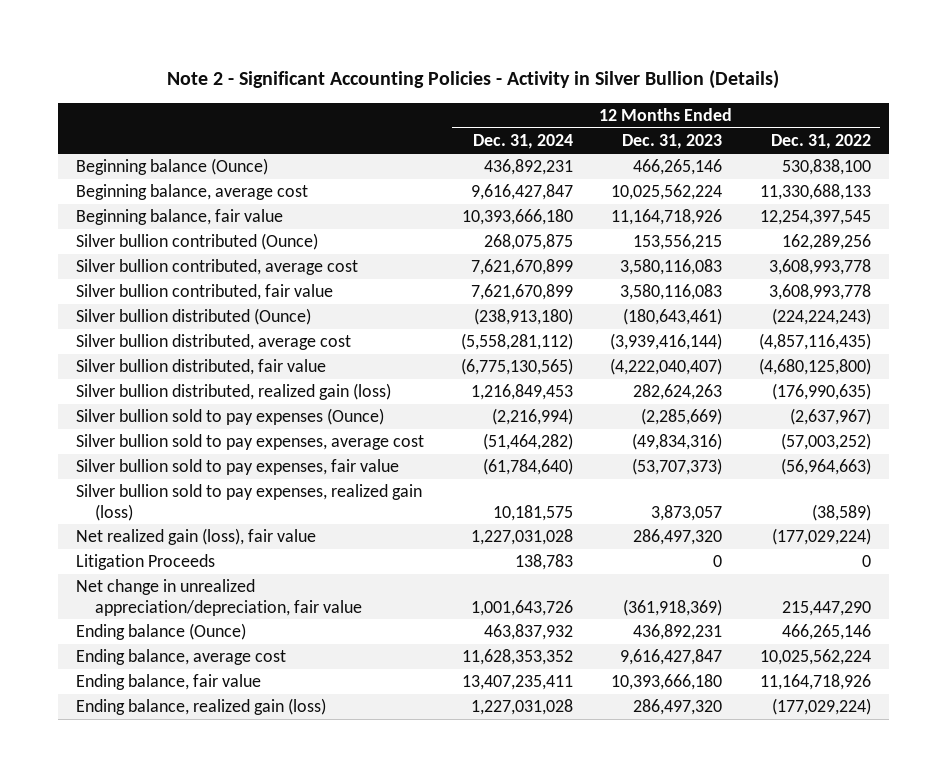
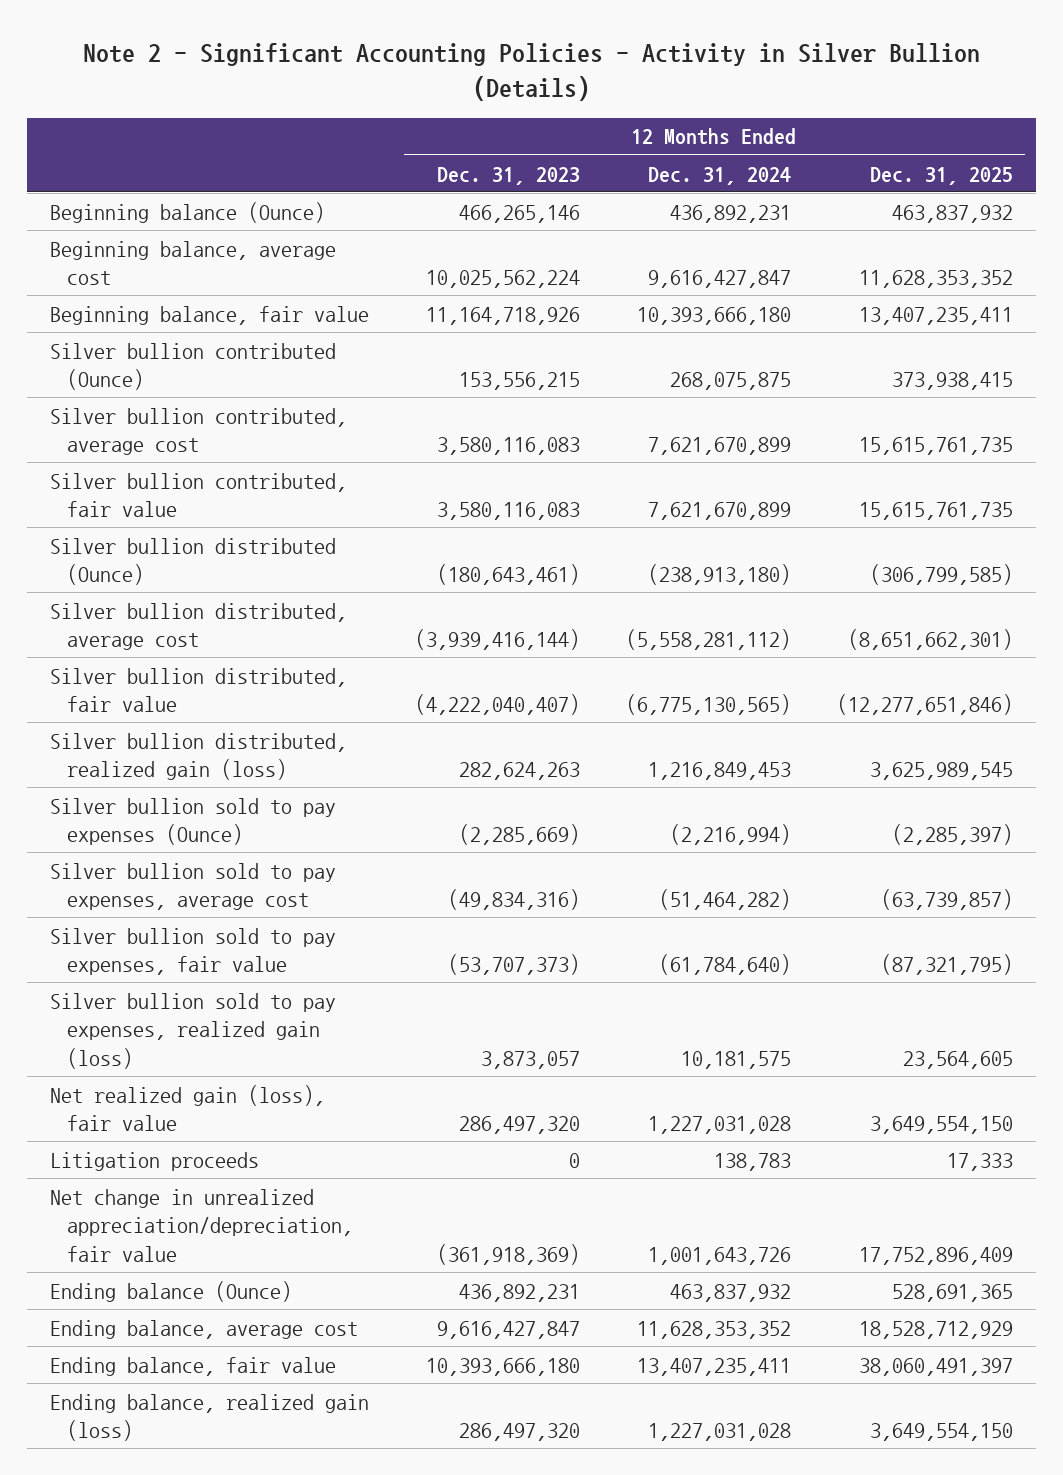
[770,134,871,150] Dec. 31, 2022 -> none
none -> [870,166,1014,185] Dec. 31, 2025
[76,554,216,571] Litigation Proceeds -> [50,1151,260,1171] Litigation proceeds

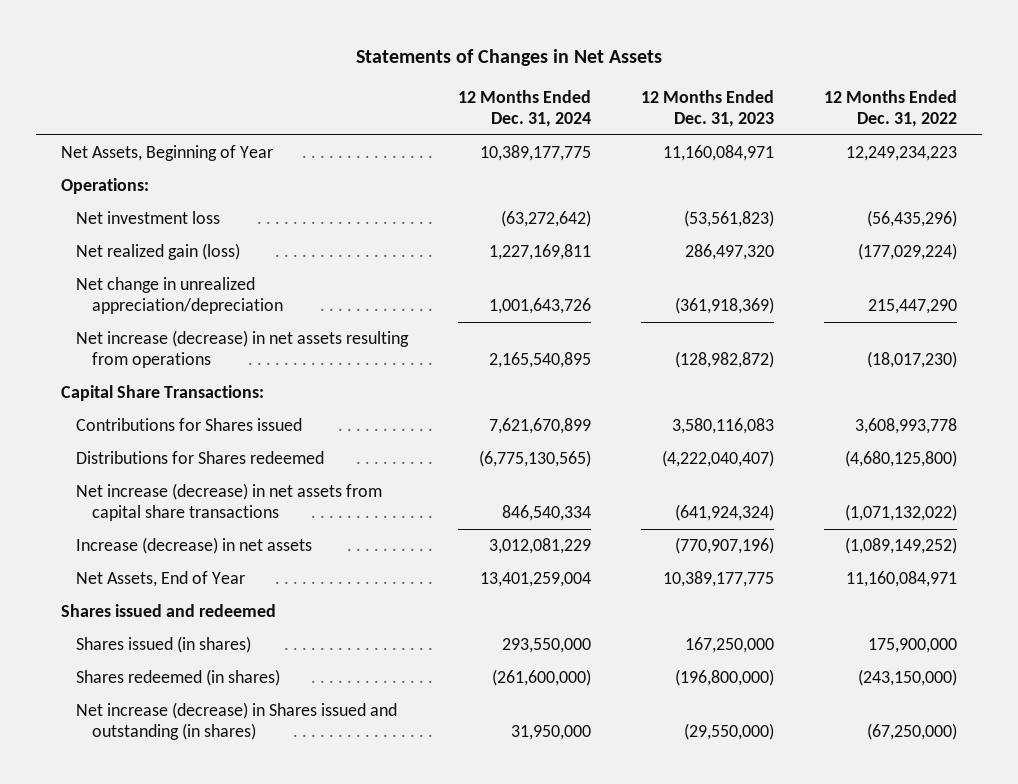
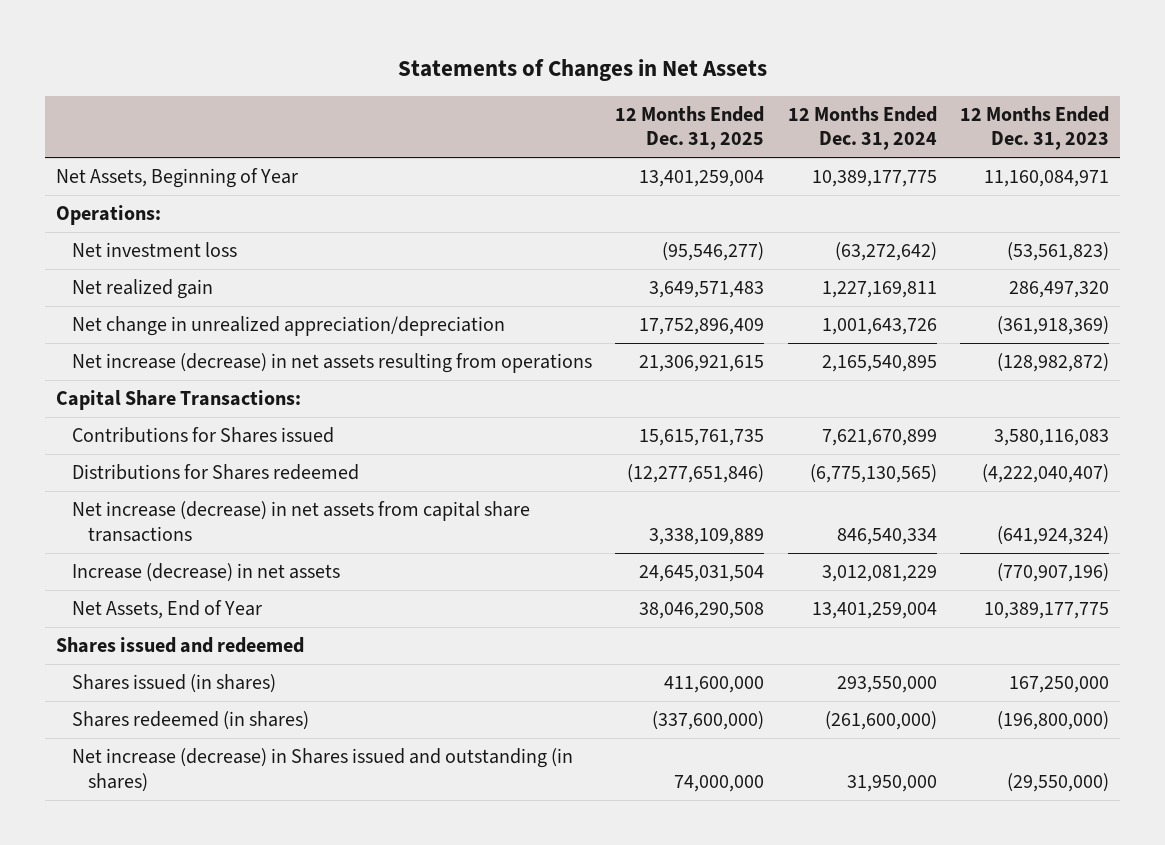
[824,89,958,127] 12 Months Ended Dec. 31, 2022 -> none
none -> [615,105,765,151] 12 Months Ended Dec. 31, 2025
[76,243,241,261] Net realized gain (loss) -> [71,279,213,300] Net realized gain

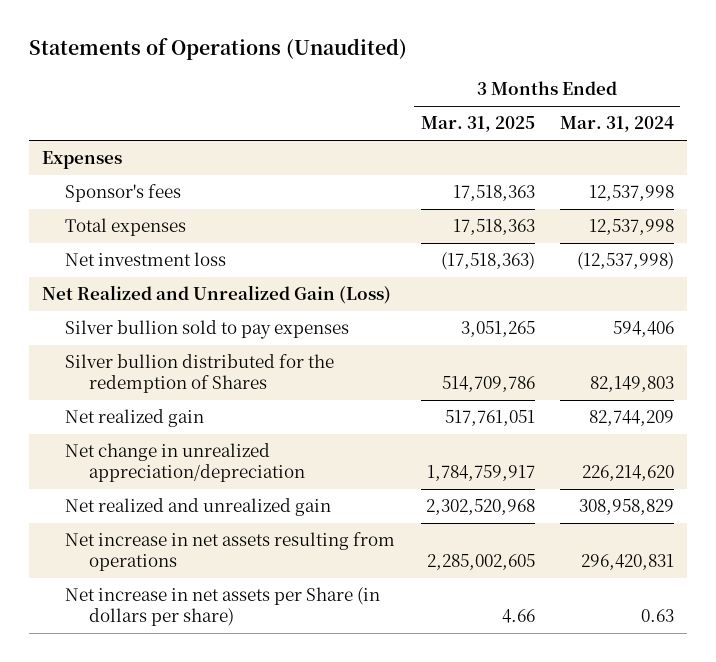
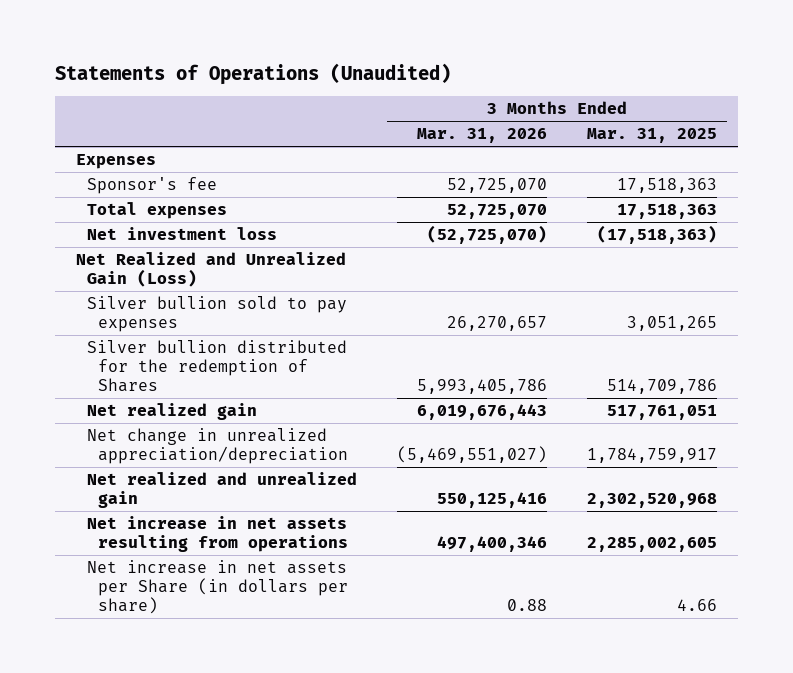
[559,116,674,133] Mar. 31, 2024 -> none
none -> [417,128,548,144] Mar. 31, 2026
[65,184,182,203] Sponsor's fees -> [86,177,217,195] Sponsor's fee

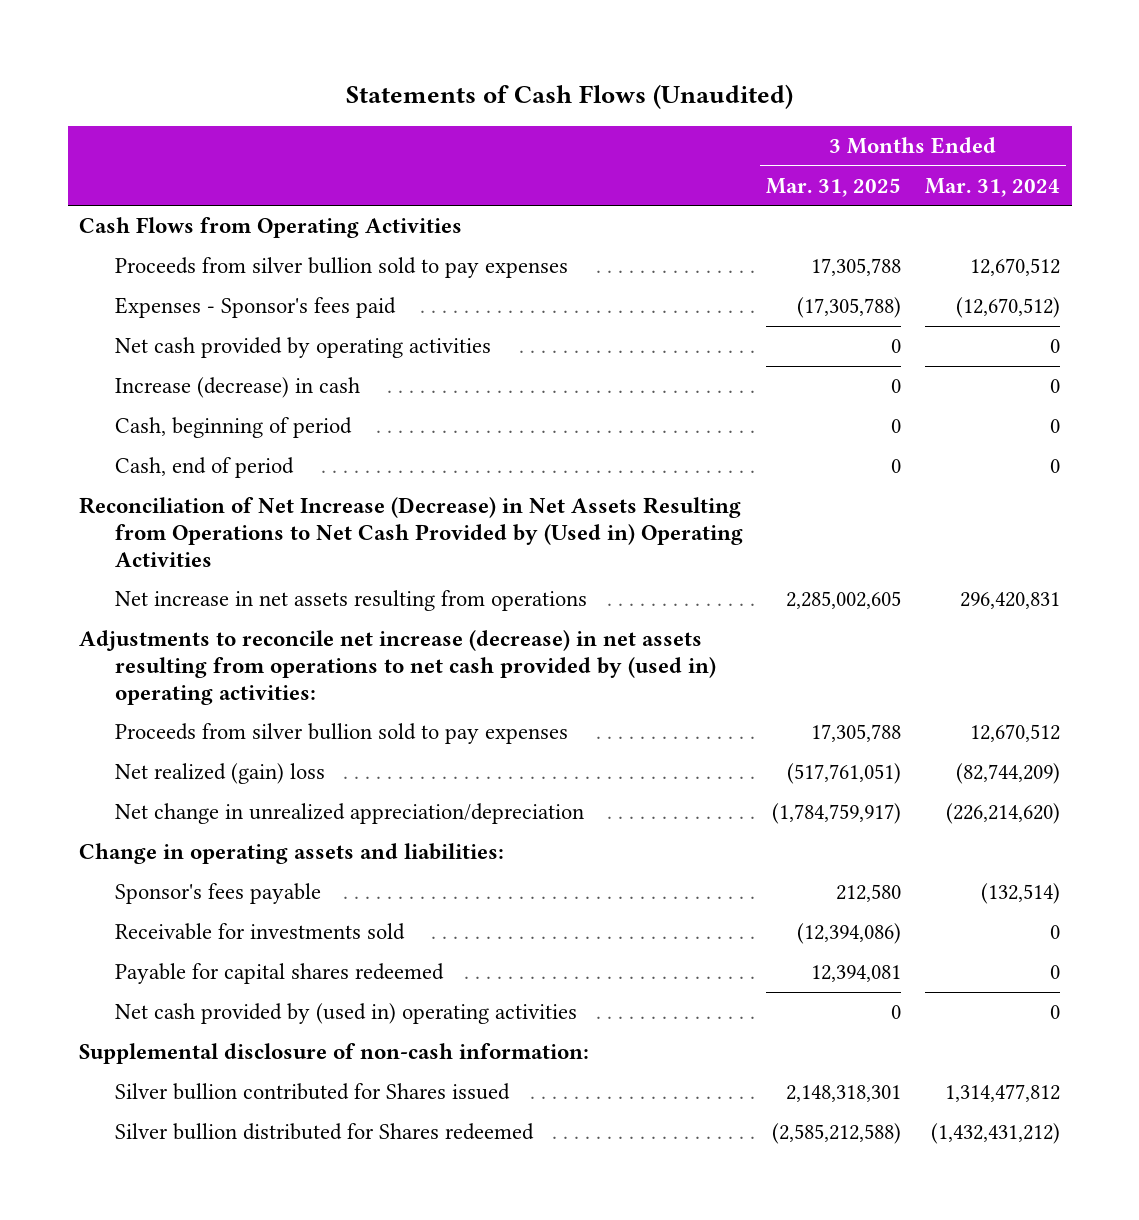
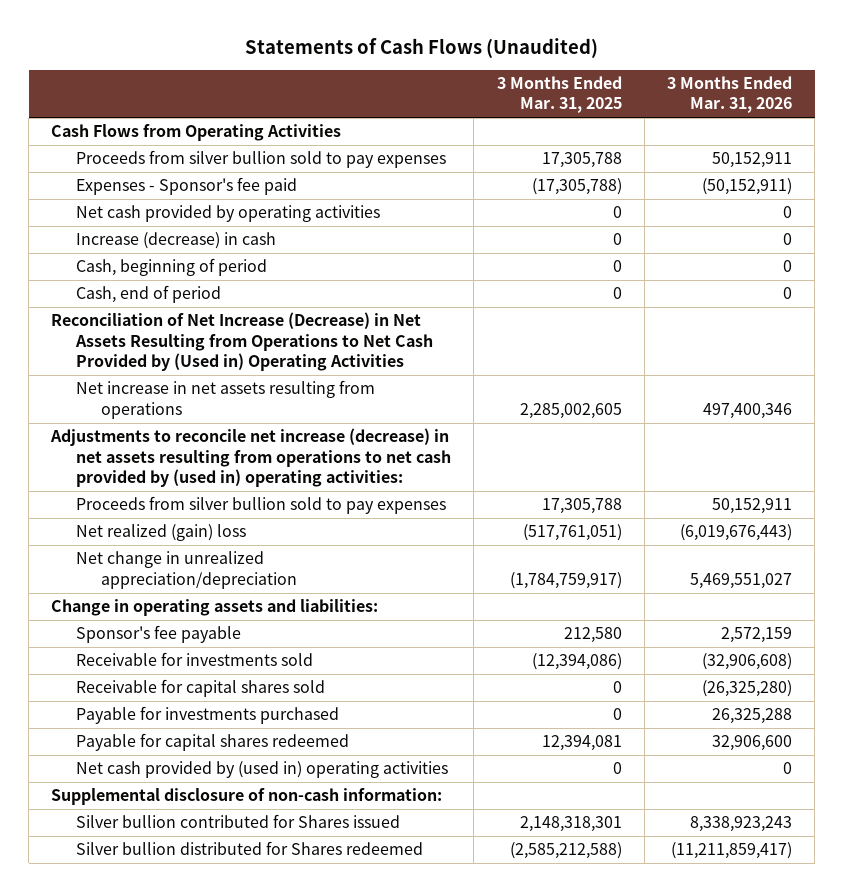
[924,177,1060,197] Mar. 31, 2024 -> none
none -> [667,76,793,114] 3 Months Ended Mar. 31, 2026
[114,297,396,319] Expenses - Sponsor's fees paid -> [76,177,298,196] Expenses - Sponsor's fee paid
[114,883,321,905] Sponsor's fees payable -> [76,625,242,644] Sponsor's fee payable
none -> [76,679,326,698] Receivable for capital shares sold
none -> [76,706,340,725] Payable for investments purchased

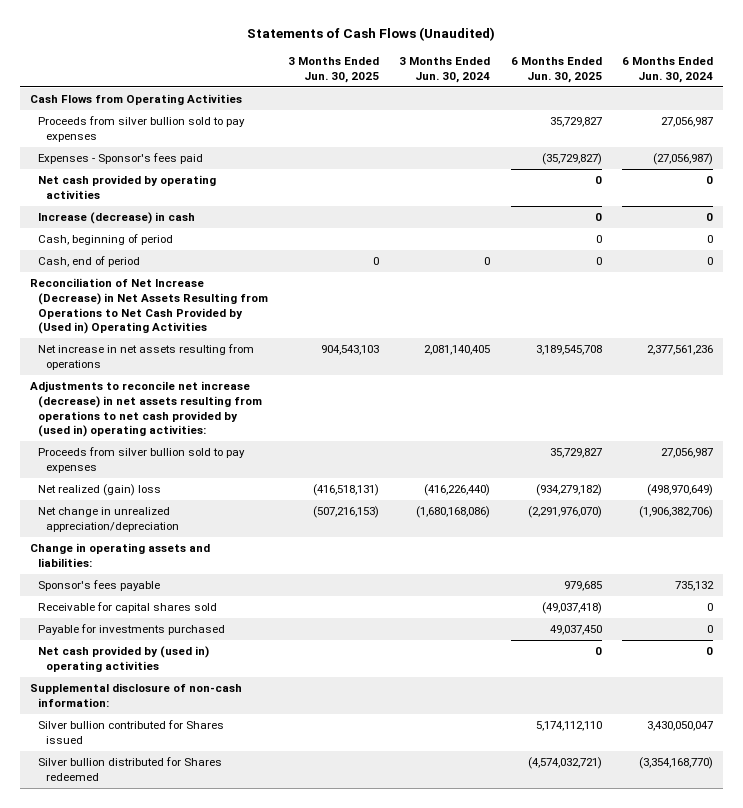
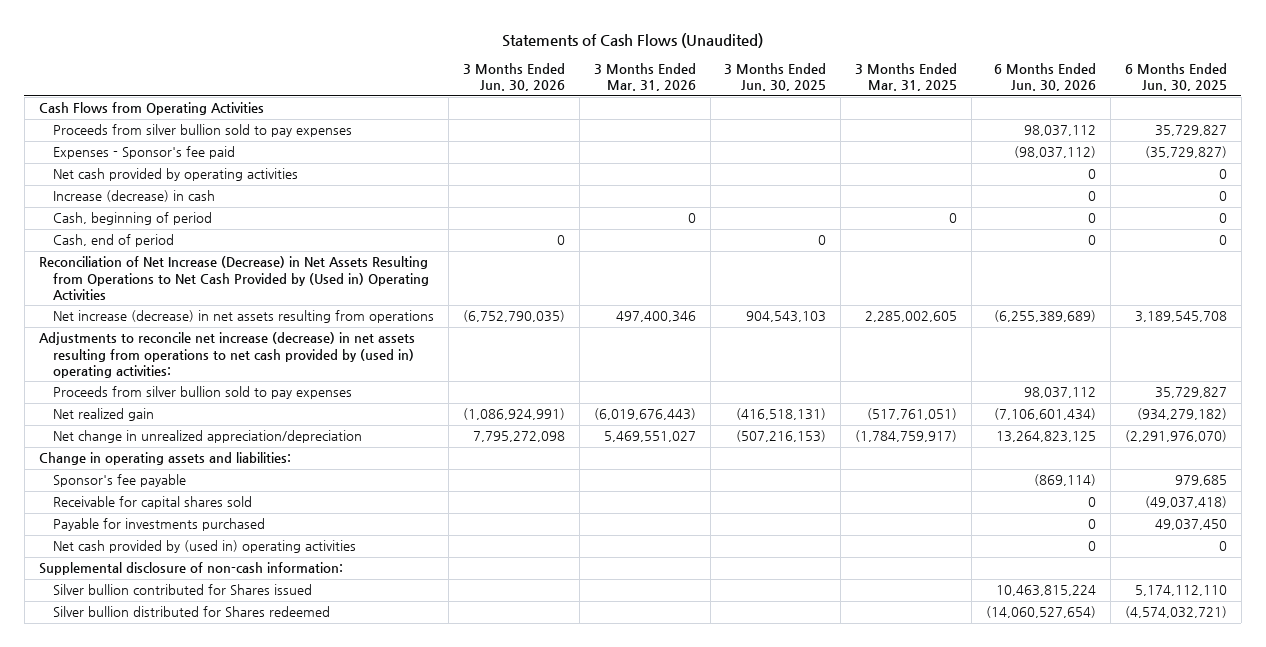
[399,57,491,83] 3 Months Ended Jun. 30, 2024 -> none
[621,57,713,83] 6 Months Ended Jun. 30, 2024 -> none
none -> [463,63,566,92] 3 Months Ended Jun. 30, 2026
none -> [593,63,696,92] 3 Months Ended Mar. 31, 2026
none -> [855,63,958,92] 3 Months Ended Mar. 31, 2025
none -> [993,63,1096,92] 6 Months Ended Jun. 30, 2026
[38,153,204,165] Expenses - Sponsor's fees paid -> [53,146,236,160] Expenses - Sponsor's fee paid
[38,344,255,370] Net increase in net assets resulting from operations -> [53,310,435,324] Net increase (decrease) in net assets resulting from operations
[38,484,162,497] Net realized (gain) loss -> [53,408,155,422] Net realized gain
[38,580,161,592] Sponsor's fees payable -> [53,474,187,488] Sponsor's fee payable

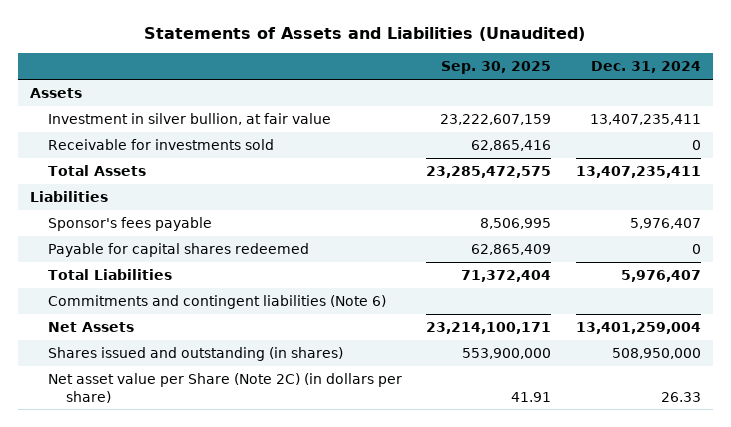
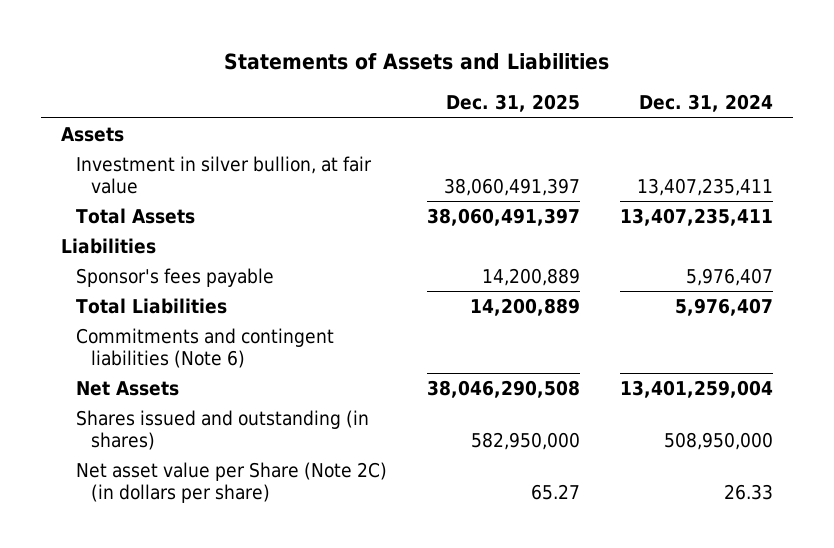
[144,27,586,42] Statements of Assets and Liabilities (Unaudited) -> [224,53,610,71] Statements of Assets and Liabilities
[441,61,552,75] Sep. 30, 2025 -> none
none -> [446,94,581,113] Dec. 31, 2025
[47,138,274,150] Receivable for investments sold -> none
[47,242,309,257] Payable for capital shares redeemed -> none

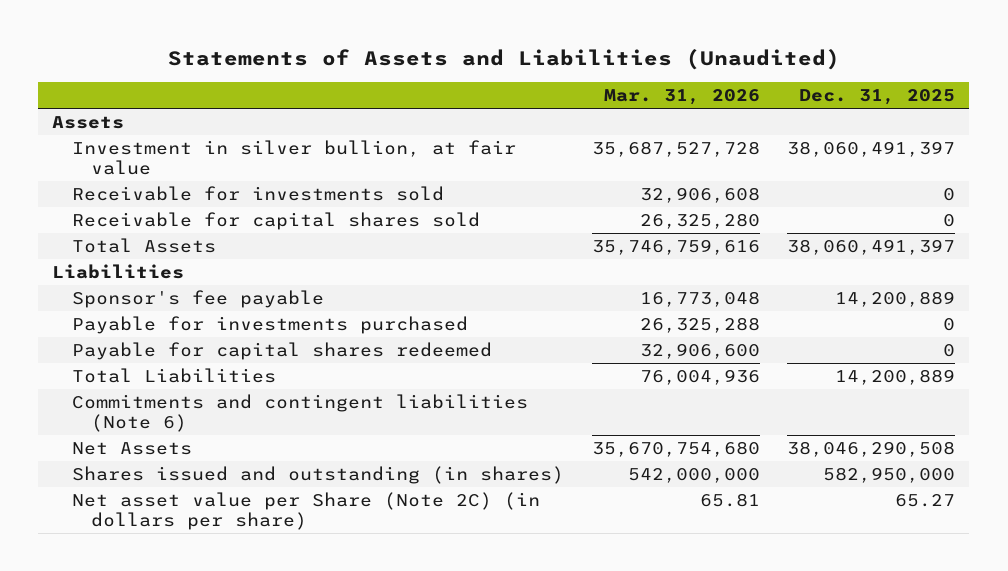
[224,53,610,71] Statements of Assets and Liabilities -> [167,48,840,70] Statements of Assets and Liabilities (Unaudited)
[639,94,774,113] Dec. 31, 2024 -> none
none -> [603,89,760,106] Mar. 31, 2026
none -> [71,186,444,202] Receivable for investments sold
none -> [71,212,480,231] Receivable for capital shares sold
[75,267,274,287] Sponsor's fees payable -> [71,290,324,309] Sponsor's fee payable
none -> [71,316,468,335] Payable for investments purchased
none -> [71,342,492,361] Payable for capital shares redeemed

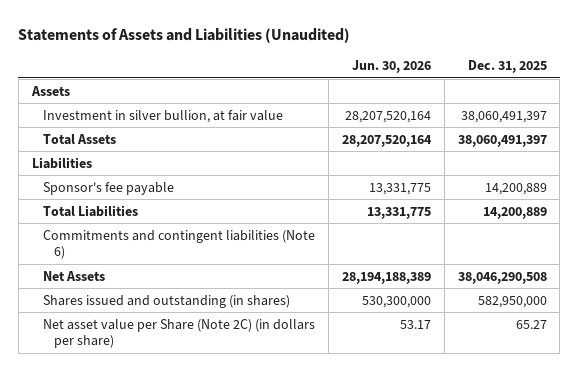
[603,89,760,106] Mar. 31, 2026 -> none
none -> [351,60,431,74] Jun. 30, 2026
[71,186,444,202] Receivable for investments sold -> none
[71,212,480,231] Receivable for capital shares sold -> none
[71,316,468,335] Payable for investments purchased -> none
[71,342,492,361] Payable for capital shares redeemed -> none

